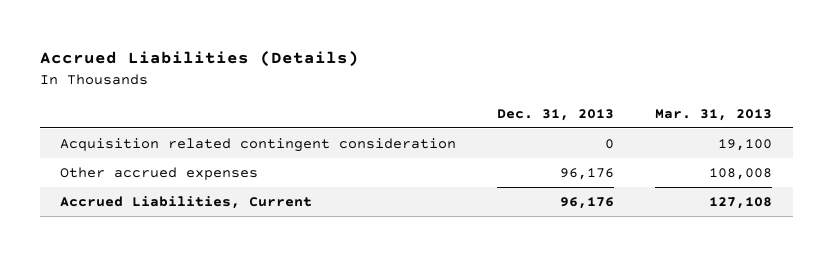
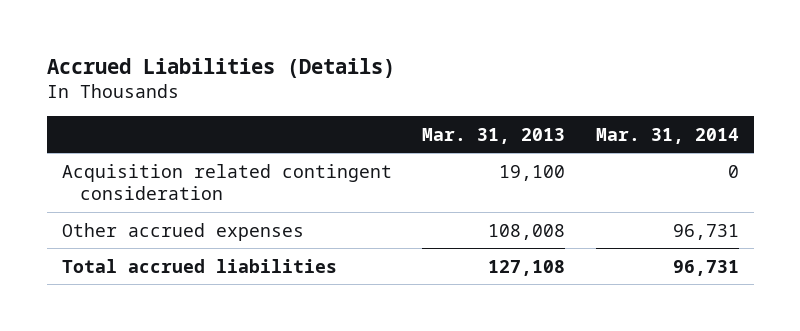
[497,108,615,121] Dec. 31, 2013 -> none
none -> [595,127,739,144] Mar. 31, 2014
[60,196,313,210] Accrued Liabilities, Current -> [61,258,337,273] Total accrued liabilities

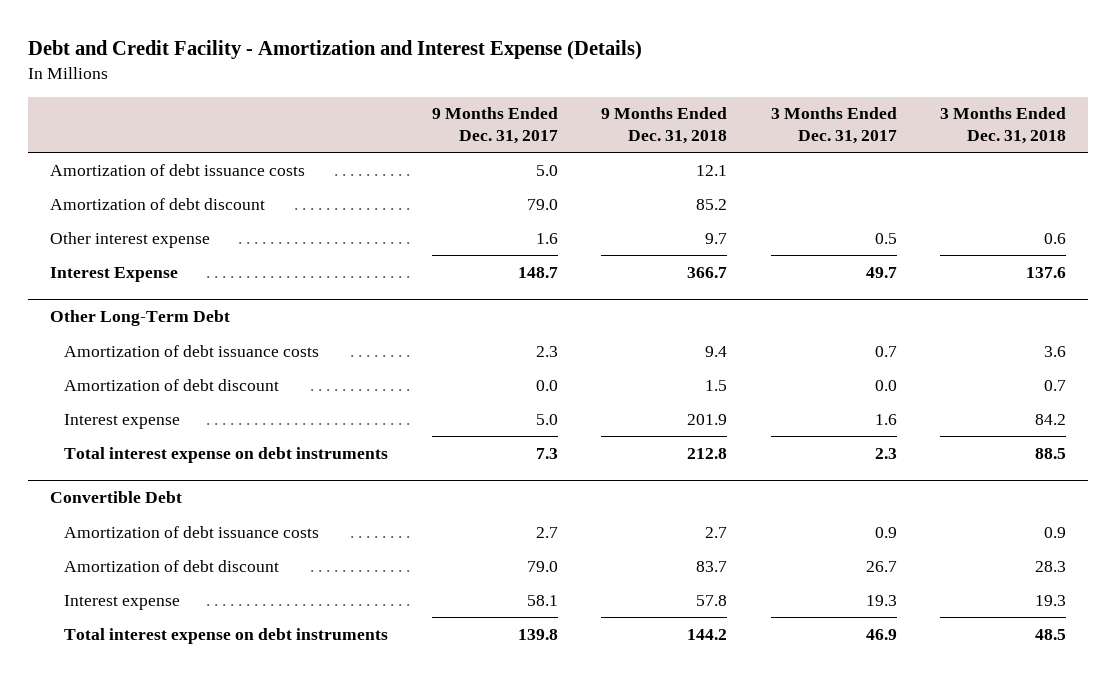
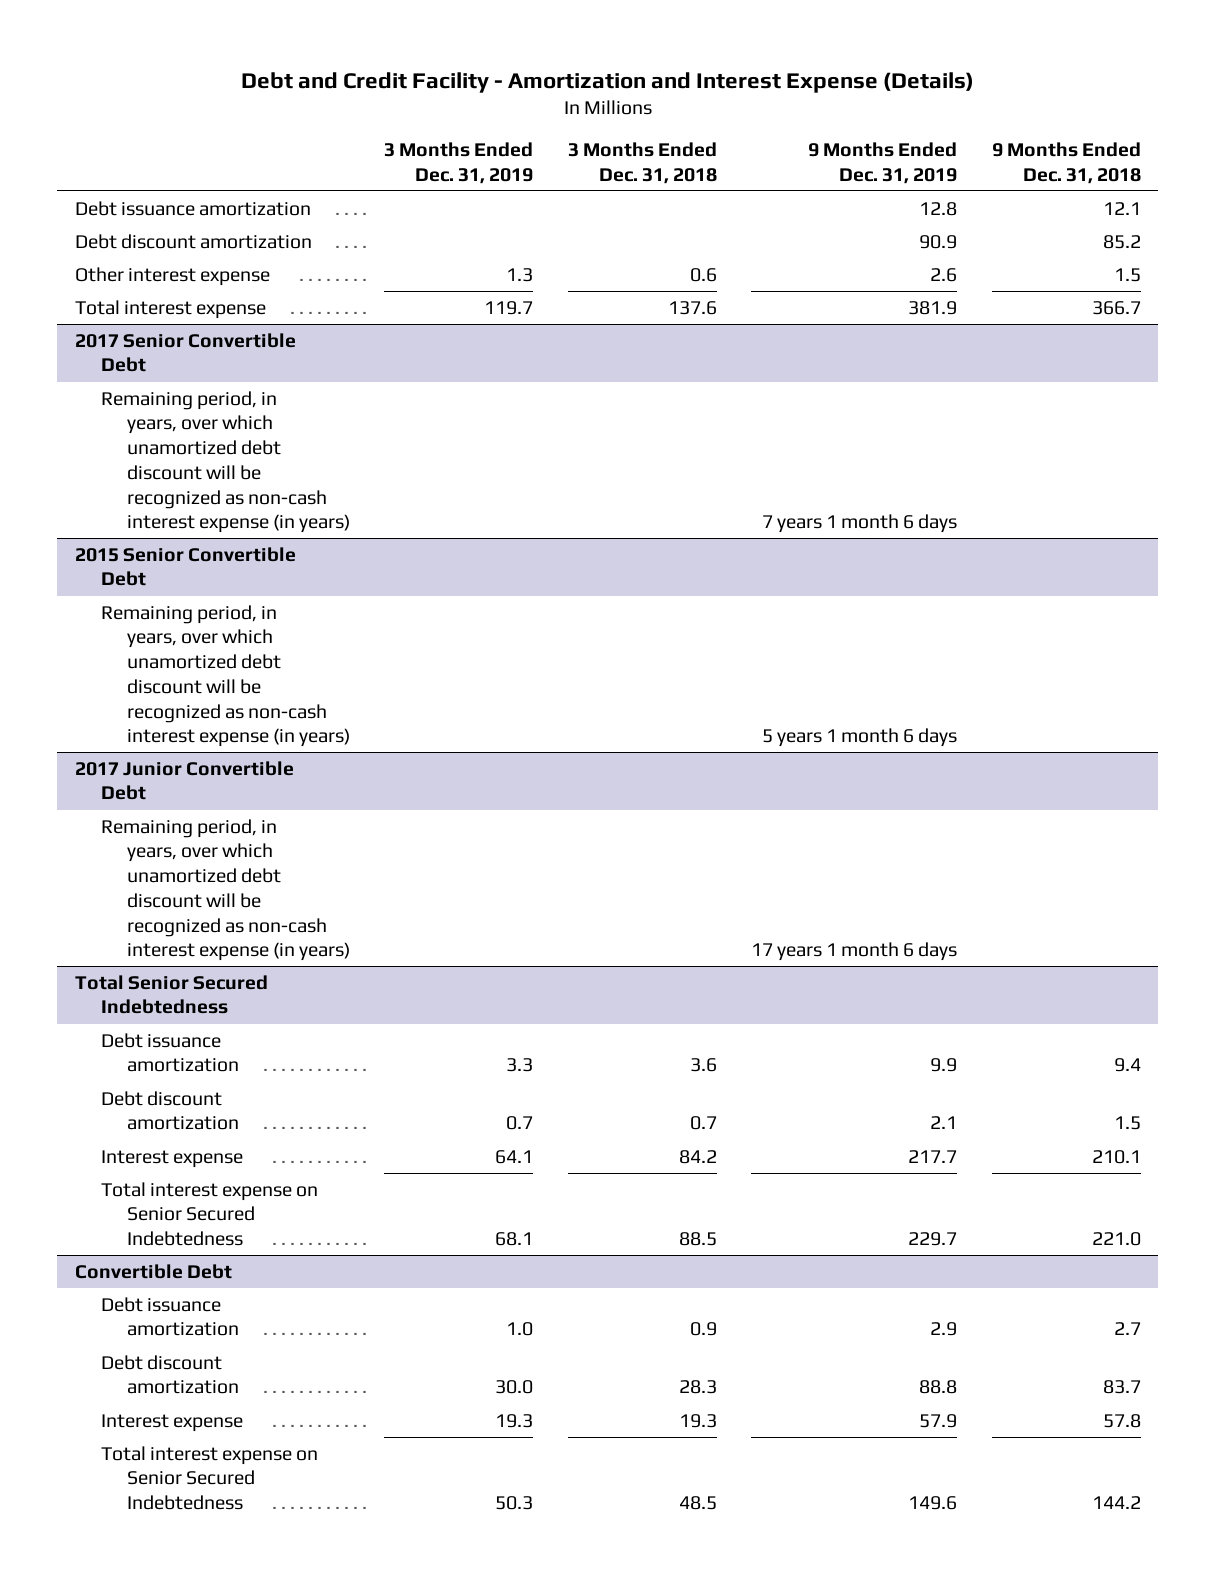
[431,107,558,145] 9 Months Ended Dec. 31, 2017 -> none
[770,107,897,145] 3 Months Ended Dec. 31, 2017 -> none
none -> [384,142,534,184] 3 Months Ended Dec. 31, 2019
none -> [808,142,958,184] 9 Months Ended Dec. 31, 2019
[49,310,230,327] Other Long-Term Debt -> none
[49,163,305,176] Amortization of debt issuance costs -> [74,200,311,216] Debt issuance amortization
[49,197,265,210] Amortization of debt discount -> [74,233,312,249] Debt discount amortization
[705,232,728,244] 9.7 -> [1113,267,1141,282] 1.5
[49,266,178,282] Interest Expense -> [74,299,266,319] Total interest expense
none -> [74,332,296,373] 2017 Senior Convertible Debt
none -> [100,390,350,534] Remaining period, in years, over which unamortized debt discount will be recognized as non-cash interest expense (in years)
none -> [74,546,296,587] 2015 Senior Convertible Debt
none -> [100,604,350,748] Remaining period, in years, over which unamortized debt discount will be recognized as non-cash interest expense (in years)
none -> [74,760,294,801] 2017 Junior Convertible Debt
none -> [100,818,350,962] Remaining period, in years, over which unamortized debt discount will be recognized as non-cash interest expense (in years)
none -> [74,974,268,1015] Total Senior Secured Indebtedness
[64,344,320,357] Amortization of debt issuance costs -> [100,1032,239,1073] Debt issuance amortization
[64,378,280,391] Amortization of debt discount -> [100,1090,239,1131] Debt discount amortization
[687,413,728,425] 201.9 -> [1091,1149,1141,1164] 210.1
[64,446,389,463] Total interest expense on debt instruments -> [100,1181,318,1247] Total interest expense on Senior Secured Indebtedness
[687,447,728,459] 212.8 -> [1091,1232,1141,1247] 221.0
[64,525,320,538] Amortization of debt issuance costs -> [100,1296,239,1337] Debt issuance amortization
[64,559,280,572] Amortization of debt discount -> [100,1354,239,1395] Debt discount amortization
[64,627,389,644] Total interest expense on debt instruments -> [100,1445,318,1511] Total interest expense on Senior Secured Indebtedness

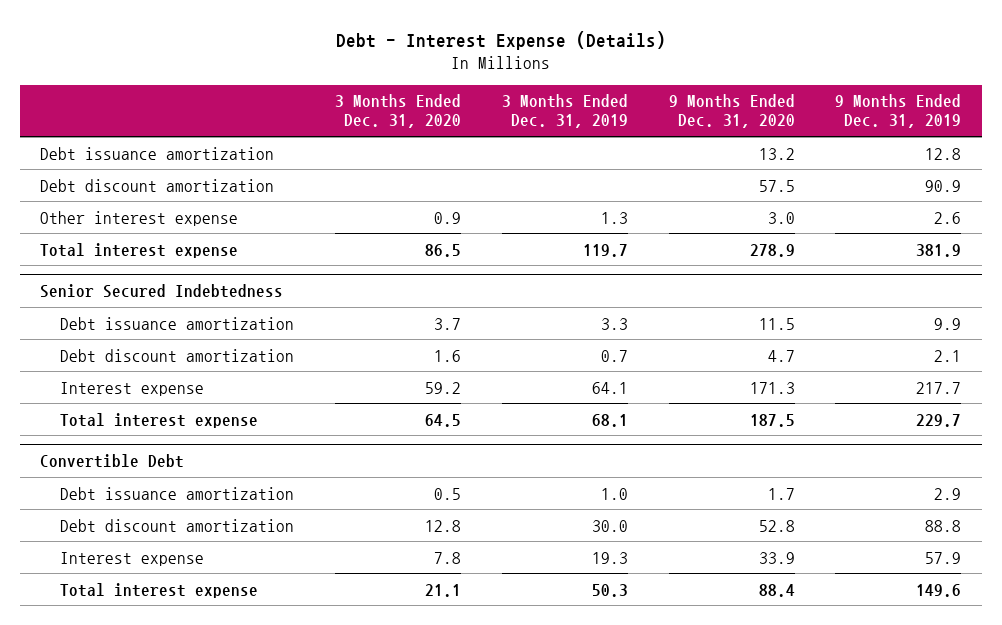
[240,71,974,93] Debt and Credit Facility - Amortization and Interest Expense (Details) -> [335,30,666,50] Debt - Interest Expense (Details)
[567,142,717,184] 3 Months Ended Dec. 31, 2018 -> none
[991,142,1141,184] 9 Months Ended Dec. 31, 2018 -> none
none -> [334,94,461,129] 3 Months Ended Dec. 31, 2020
none -> [668,94,795,129] 9 Months Ended Dec. 31, 2020
[74,332,296,373] 2017 Senior Convertible Debt -> none
[100,390,350,534] Remaining period, in years, over which unamortized debt discount will be recognized as non-cash interest expense (in years) -> none
[74,546,296,587] 2015 Senior Convertible Debt -> none
[100,604,350,748] Remaining period, in years, over which unamortized debt discount will be recognized as non-cash interest expense (in years) -> none
[74,760,294,801] 2017 Junior Convertible Debt -> none
[100,818,350,962] Remaining period, in years, over which unamortized debt discount will be recognized as non-cash interest expense (in years) -> none
[74,974,268,1015] Total Senior Secured Indebtedness -> [40,284,284,299] Senior Secured Indebtedness
[100,1181,318,1247] Total interest expense on Senior Secured Indebtedness -> [60,412,259,428] Total interest expense
[100,1445,318,1511] Total interest expense on Senior Secured Indebtedness -> [60,582,259,598] Total interest expense

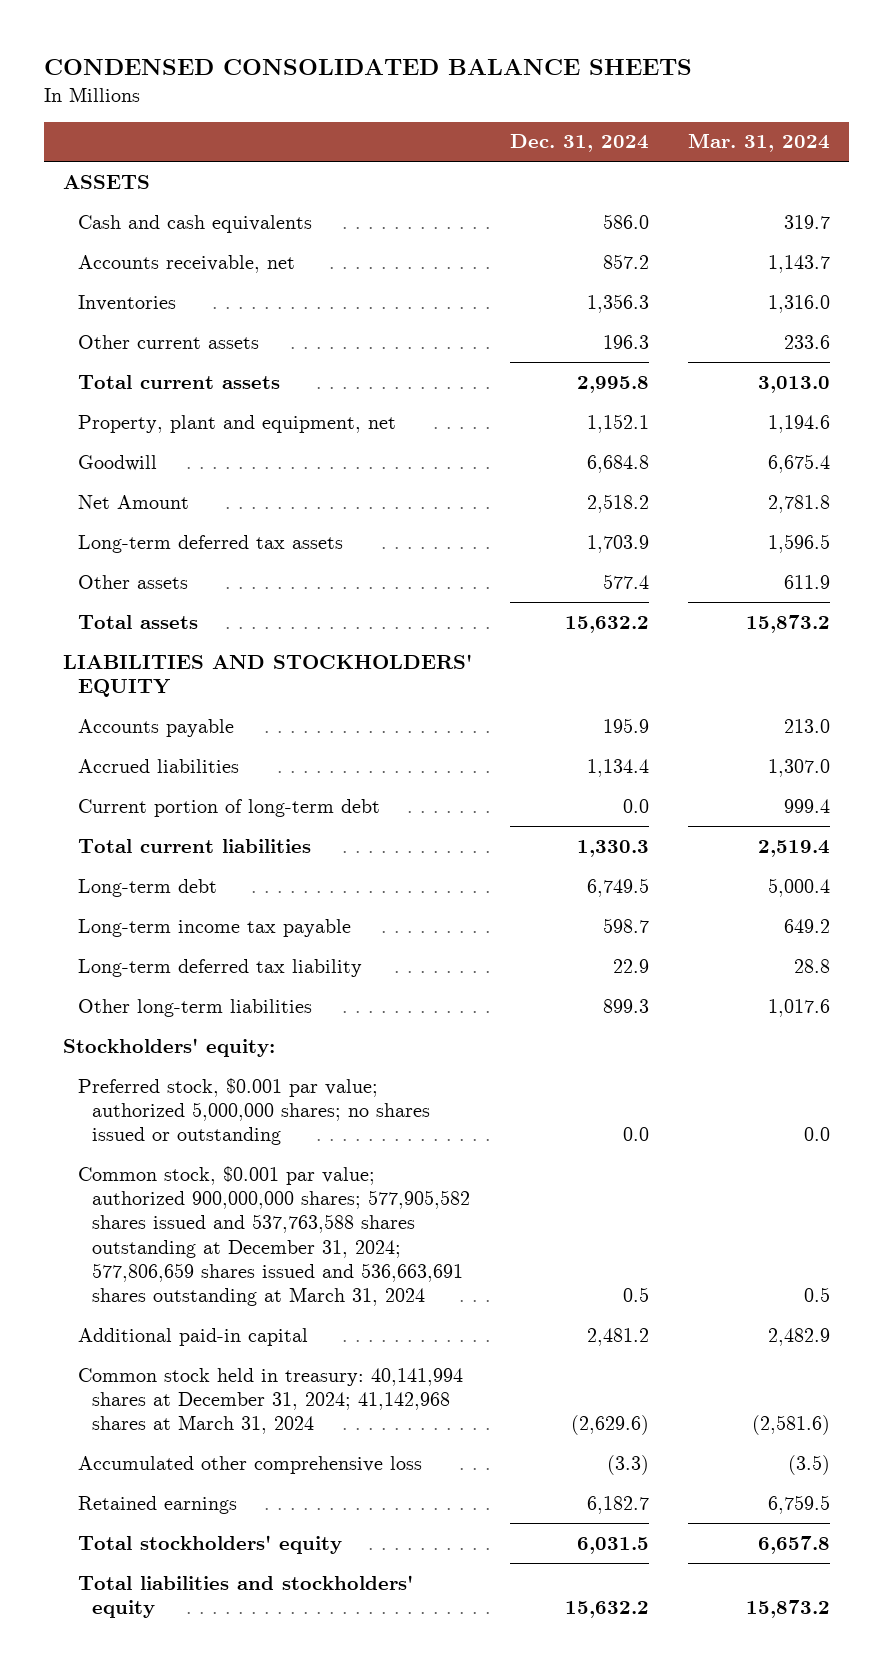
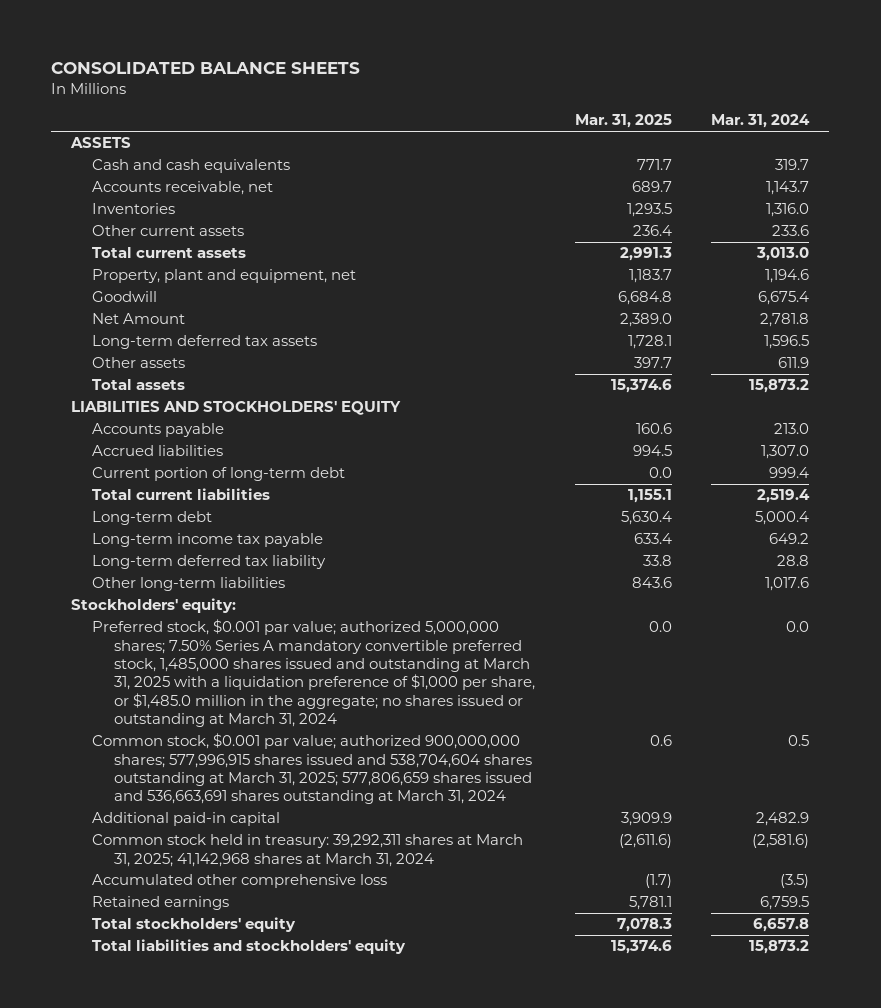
[44,59,693,76] CONDENSED CONSOLIDATED BALANCE SHEETS -> [51,62,361,75] CONSOLIDATED BALANCE SHEETS
[510,134,650,153] Dec. 31, 2024 -> none
none -> [574,114,672,129] Mar. 31, 2025
[77,1077,431,1146] Preferred stock, $0.001 par value; authorized 5,000,000 shares; no shares issued or outstanding -> [92,619,535,728] Preferred stock, $0.001 par value; authorized 5,000,000 shares; 7.50% Series A mandatory convertible preferred stock, 1,485,000 shares issued and outstanding at March 31, 2025 with a liquidation preference of $1,000 per share, or $1,485.0 million in the aggregate; no shares issued or outstanding at March 31, 2024
[77,1165,471,1307] Common stock, $0.001 par value; authorized 900,000,000 shares; 577,905,582 shares issued and 537,763,588 shares outstanding at December 31, 2024; 577,806,659 shares issued and 536,663,691 shares outstanding at March 31, 2024 -> [92,733,532,805] Common stock, $0.001 par value; authorized 900,000,000 shares; 577,996,915 shares issued and 538,704,604 shares outstanding at March 31, 2025; 577,806,659 shares issued and 536,663,691 shares outstanding at March 31, 2024
[77,1367,463,1435] Common stock held in treasury: 40,141,994 shares at December 31, 2024; 41,142,968 shares at March 31, 2024 -> [92,834,524,867] Common stock held in treasury: 39,292,311 shares at March 31, 2025; 41,142,968 shares at March 31, 2024

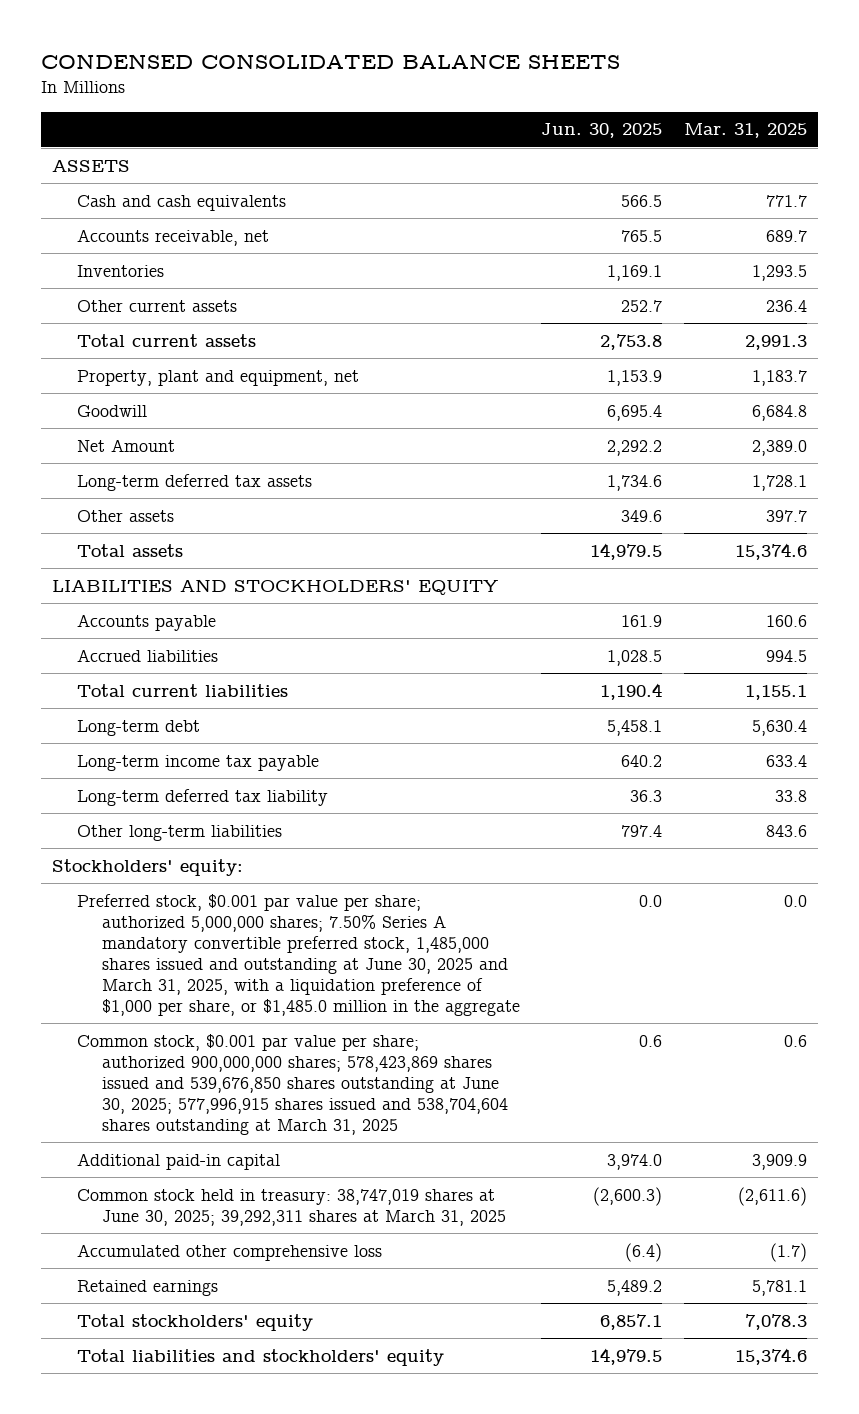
[51,62,361,75] CONSOLIDATED BALANCE SHEETS -> [40,54,620,70] CONDENSED CONSOLIDATED BALANCE SHEETS
[711,114,811,129] Mar. 31, 2024 -> none
none -> [541,123,663,139] Jun. 30, 2025
[92,467,346,482] Current portion of long-term debt -> none
[92,619,535,728] Preferred stock, $0.001 par value; authorized 5,000,000 shares; 7.50% Series A mandatory convertible preferred stock, 1,485,000 shares issued and outstanding at March 31, 2025 with a liquidation preference of $1,000 per share, or $1,485.0 million in the aggregate; no shares issued or outstanding at March 31, 2024 -> [76,893,520,1016] Preferred stock, $0.001 par value per share; authorized 5,000,000 shares; 7.50% Series A mandatory convertible preferred stock, 1,485,000 shares issued and outstanding at June 30, 2025 and March 31, 2025, with a liquidation preference of $1,000 per share, or $1,485.0 million in the aggregate
[92,733,532,805] Common stock, $0.001 par value; authorized 900,000,000 shares; 577,996,915 shares issued and 538,704,604 shares outstanding at March 31, 2025; 577,806,659 shares issued and 536,663,691 shares outstanding at March 31, 2024 -> [76,1033,508,1135] Common stock, $0.001 par value per share; authorized 900,000,000 shares; 578,423,869 shares issued and 539,676,850 shares outstanding at June 30, 2025; 577,996,915 shares issued and 538,704,604 shares outstanding at March 31, 2025
[92,834,524,867] Common stock held in treasury: 39,292,311 shares at March 31, 2025; 41,142,968 shares at March 31, 2024 -> [76,1188,506,1226] Common stock held in treasury: 38,747,019 shares at June 30, 2025; 39,292,311 shares at March 31, 2025

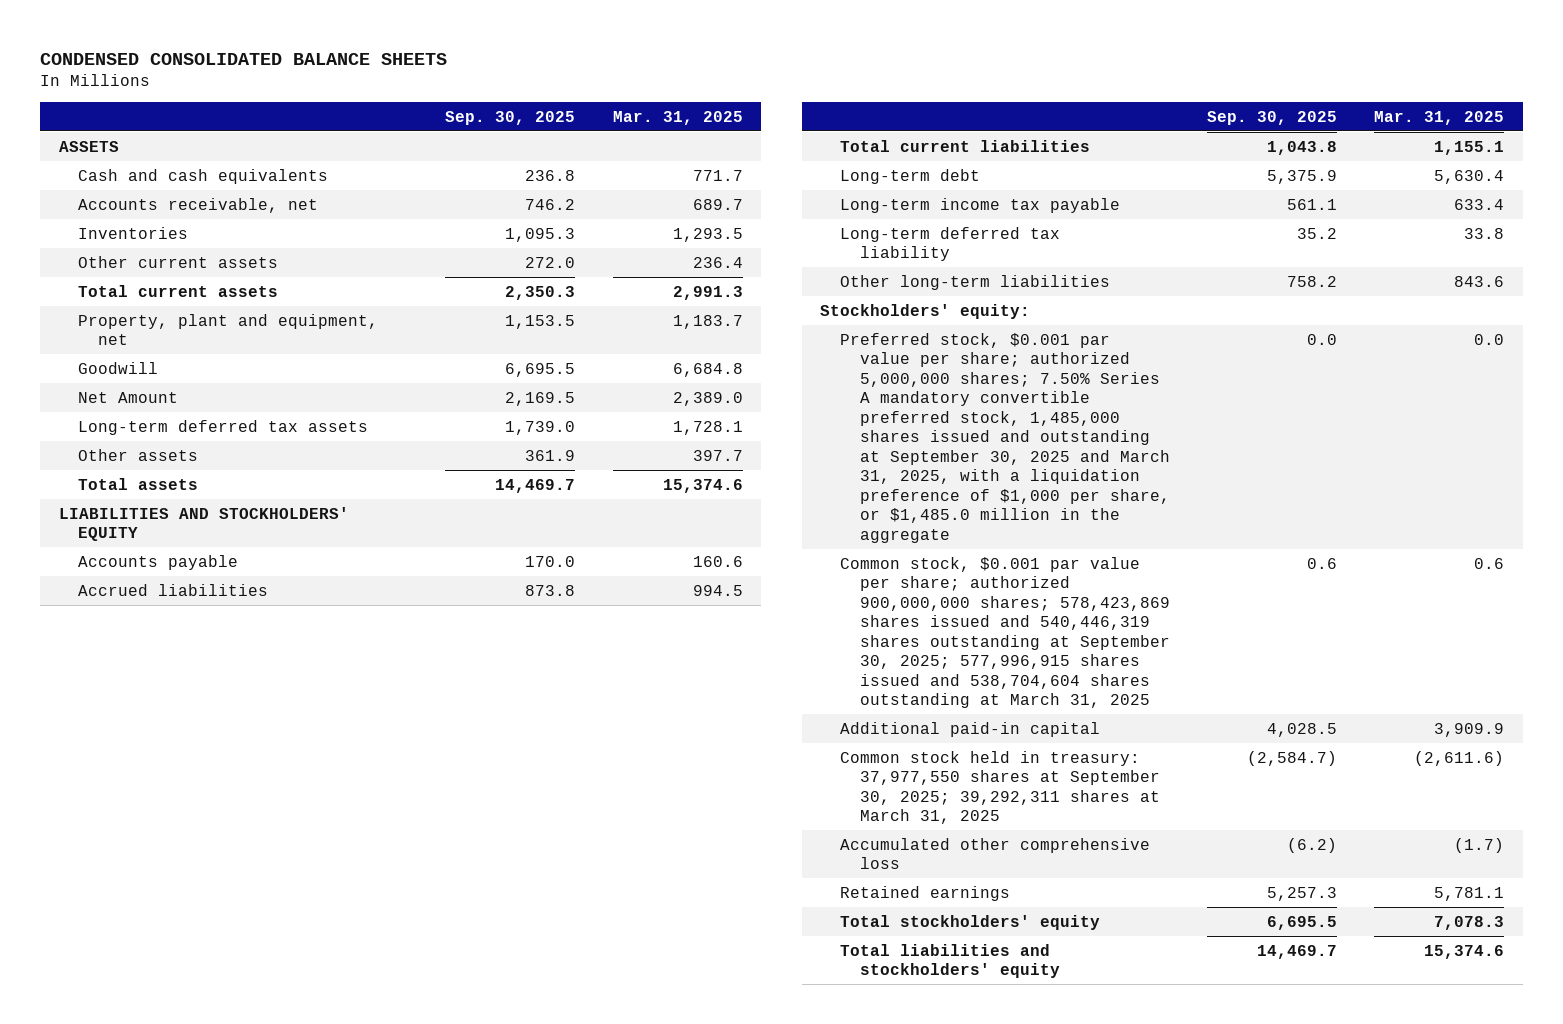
[541,123,663,139] Jun. 30, 2025 -> none
none -> [445,110,576,125] Sep. 30, 2025
[76,893,520,1016] Preferred stock, $0.001 par value per share; authorized 5,000,000 shares; 7.50% Series A mandatory convertible preferred stock, 1,485,000 shares issued and outstanding at June 30, 2025 and March 31, 2025, with a liquidation preference of $1,000 per share, or $1,485.0 million in the aggregate -> [839,332,1170,543] Preferred stock, $0.001 par value per share; authorized 5,000,000 shares; 7.50% Series A mandatory convertible preferred stock, 1,485,000 shares issued and outstanding at September 30, 2025 and March 31, 2025, with a liquidation preference of $1,000 per share, or $1,485.0 million in the aggregate
[76,1033,508,1135] Common stock, $0.001 par value per share; authorized 900,000,000 shares; 578,423,869 shares issued and 539,676,850 shares outstanding at June 30, 2025; 577,996,915 shares issued and 538,704,604 shares outstanding at March 31, 2025 -> [839,556,1170,709] Common stock, $0.001 par value per share; authorized 900,000,000 shares; 578,423,869 shares issued and 540,446,319 shares outstanding at September 30, 2025; 577,996,915 shares issued and 538,704,604 shares outstanding at March 31, 2025
[76,1188,506,1226] Common stock held in treasury: 38,747,019 shares at June 30, 2025; 39,292,311 shares at March 31, 2025 -> [839,750,1160,825] Common stock held in treasury: 37,977,550 shares at September 30, 2025; 39,292,311 shares at March 31, 2025

